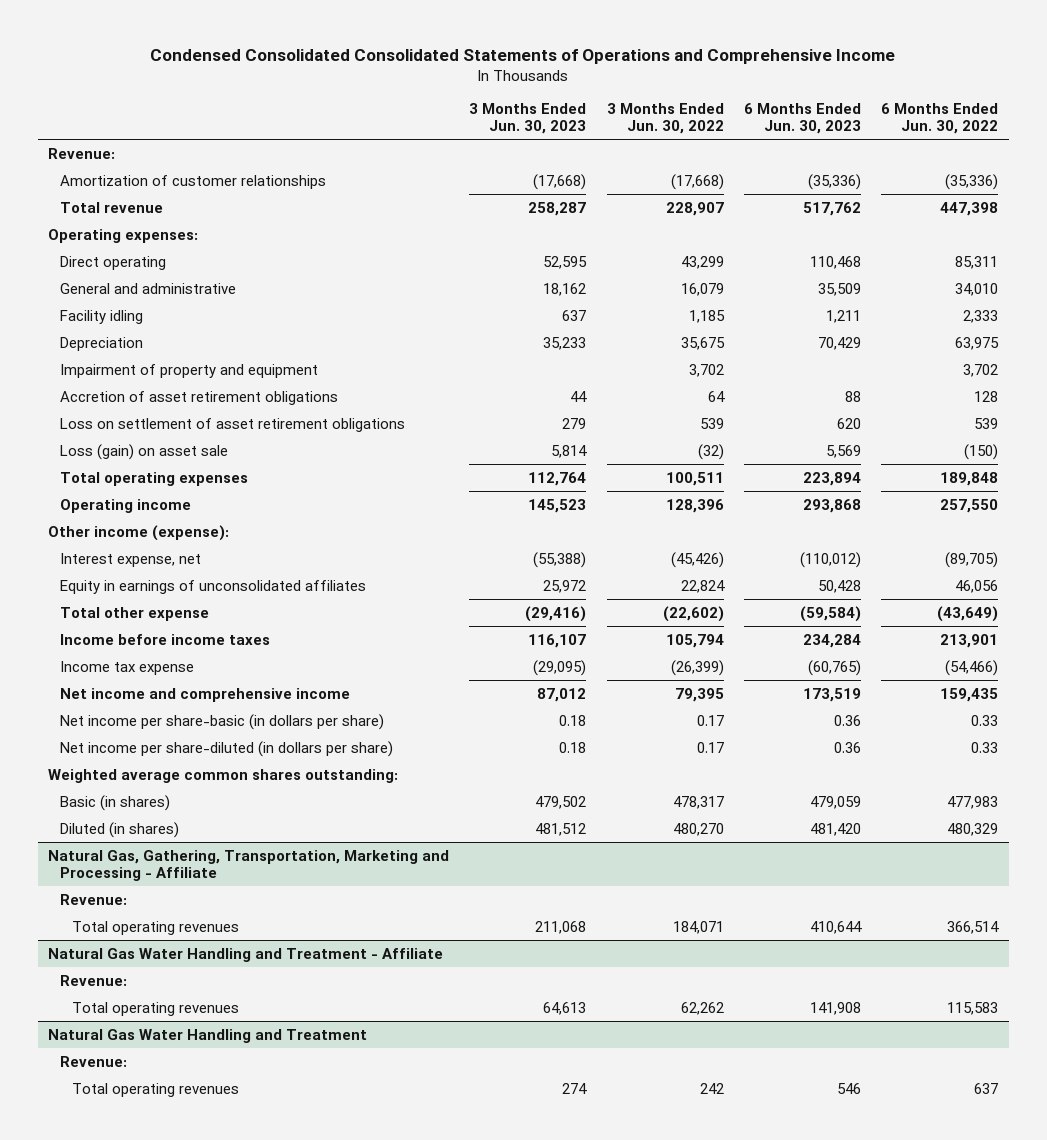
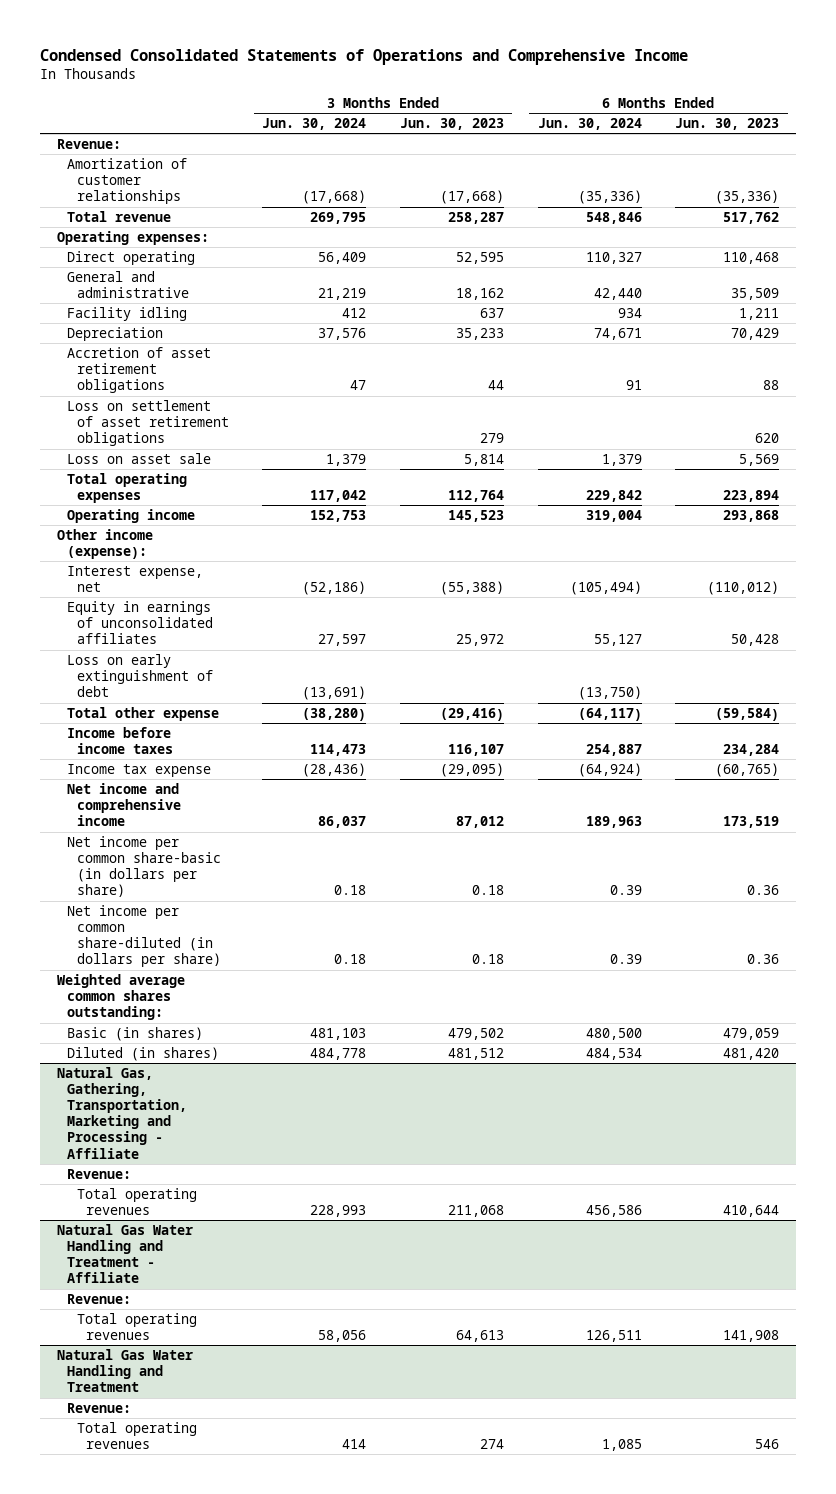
[150,48,896,64] Condensed Consolidated Consolidated Statements of Operations and Comprehensive Income -> [40,49,689,66] Condensed Consolidated Statements of Operations and Comprehensive Income
[606,103,724,135] 3 Months Ended Jun. 30, 2022 -> none
[881,103,999,135] 6 Months Ended Jun. 30, 2022 -> none
none -> [262,118,367,131] Jun. 30, 2024
none -> [537,118,642,131] Jun. 30, 2024
[59,363,318,378] Impairment of property and equipment -> none
[59,443,228,460] Loss (gain) on asset sale -> [66,453,211,465] Loss on asset sale
none -> [66,654,213,698] Loss on early extinguishment of debt
[59,713,384,730] Net income per share-basic (in dollars per share) -> [66,836,221,898] Net income per common share-basic (in dollars per share)
[59,740,393,757] Net income per share-diluted (in dollars per share) -> [66,905,221,968] Net income per common share-diluted (in dollars per share)

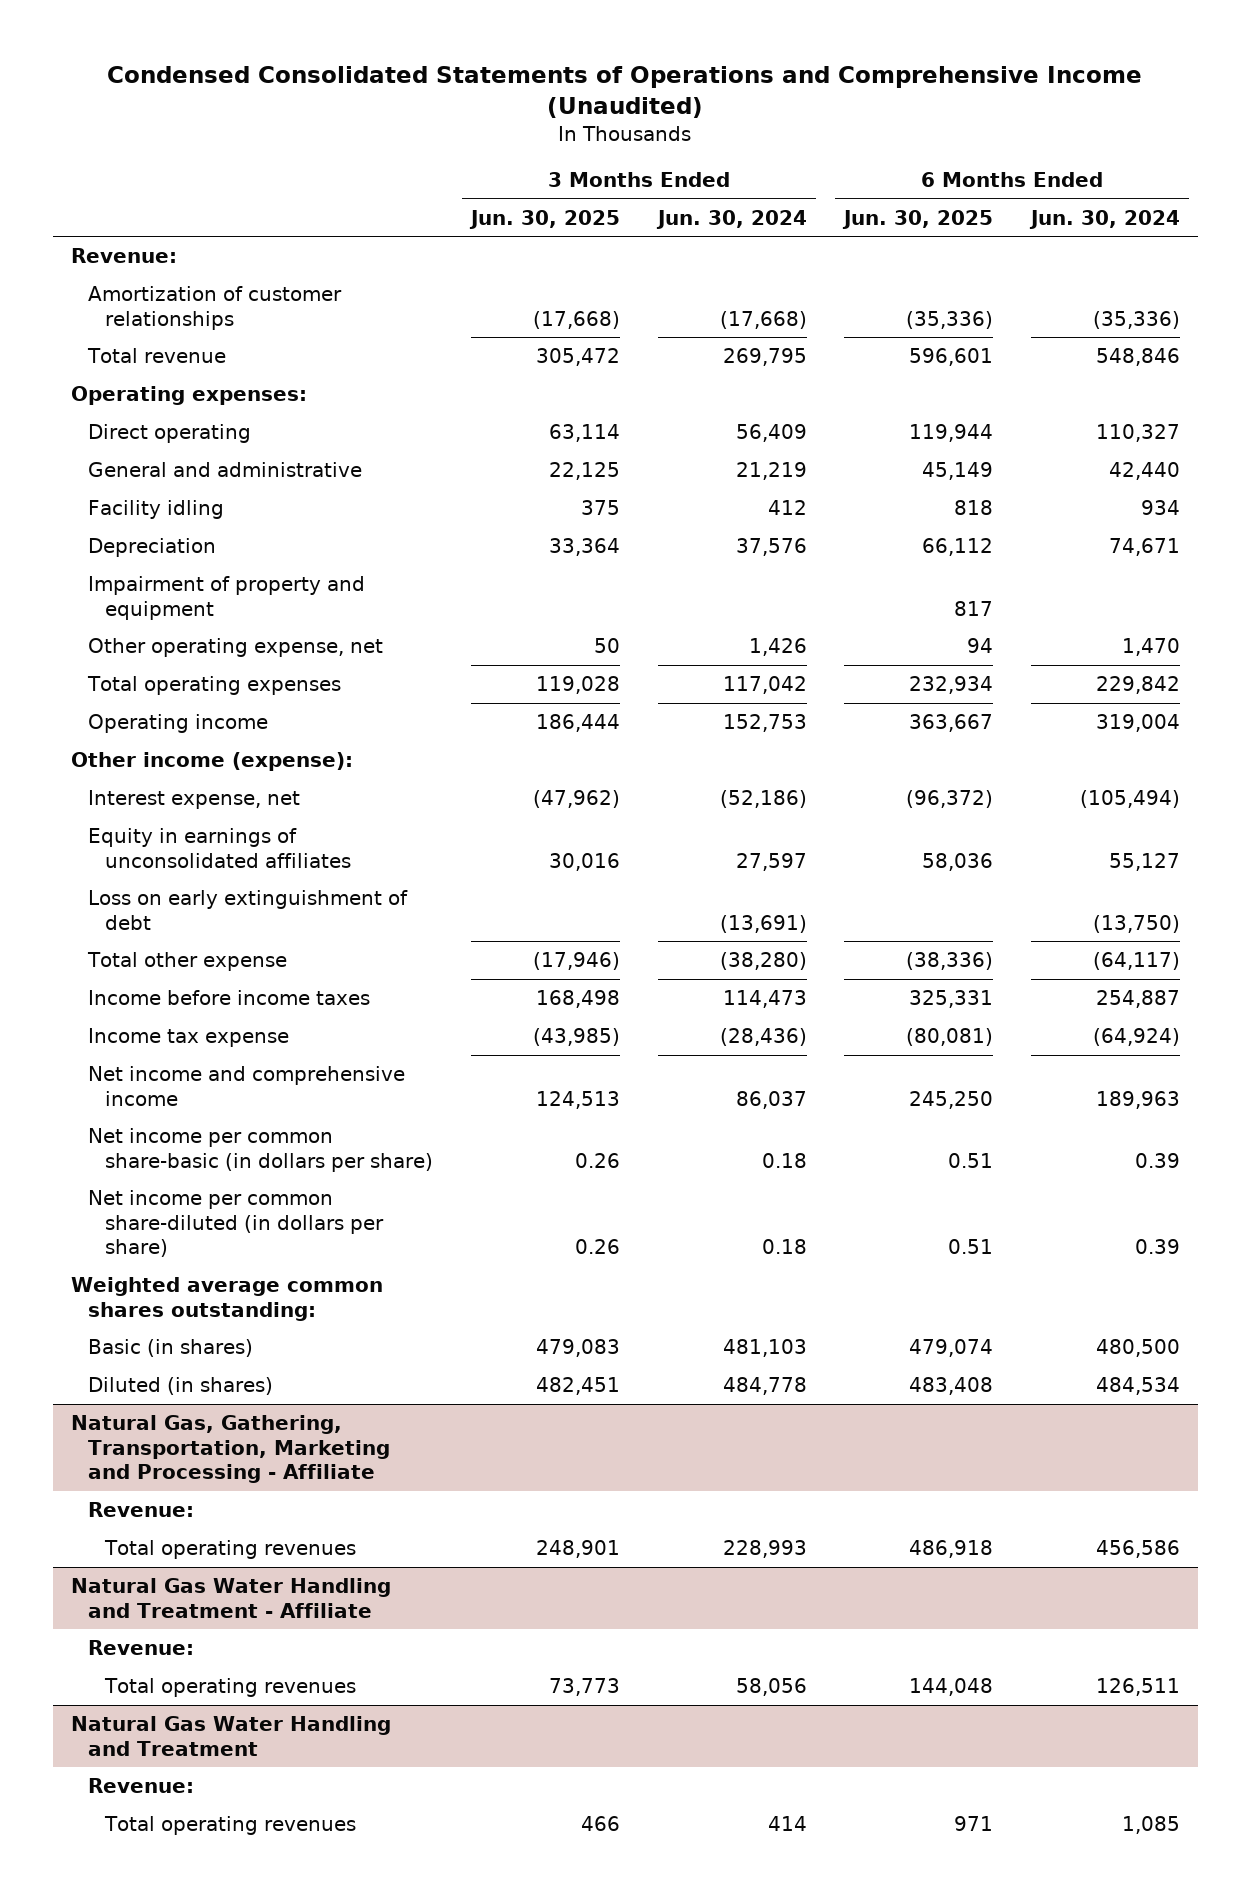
[40,49,689,66] Condensed Consolidated Statements of Operations and Comprehensive Income -> [107,66,1143,119] Condensed Consolidated Statements of Operations and Comprehensive Income (Unaudited)
[399,118,504,131] Jun. 30, 2023 -> none
[675,118,780,131] Jun. 30, 2023 -> none
none -> [469,209,621,229] Jun. 30, 2025
none -> [842,209,994,229] Jun. 30, 2025
[66,347,211,394] Accretion of asset retirement obligations -> none
[66,400,229,447] Loss on settlement of asset retirement obligations -> none
[66,453,211,465] Loss on asset sale -> none
none -> [88,576,366,620] Impairment of property and equipment
none -> [88,638,384,658] Other operating expense, net

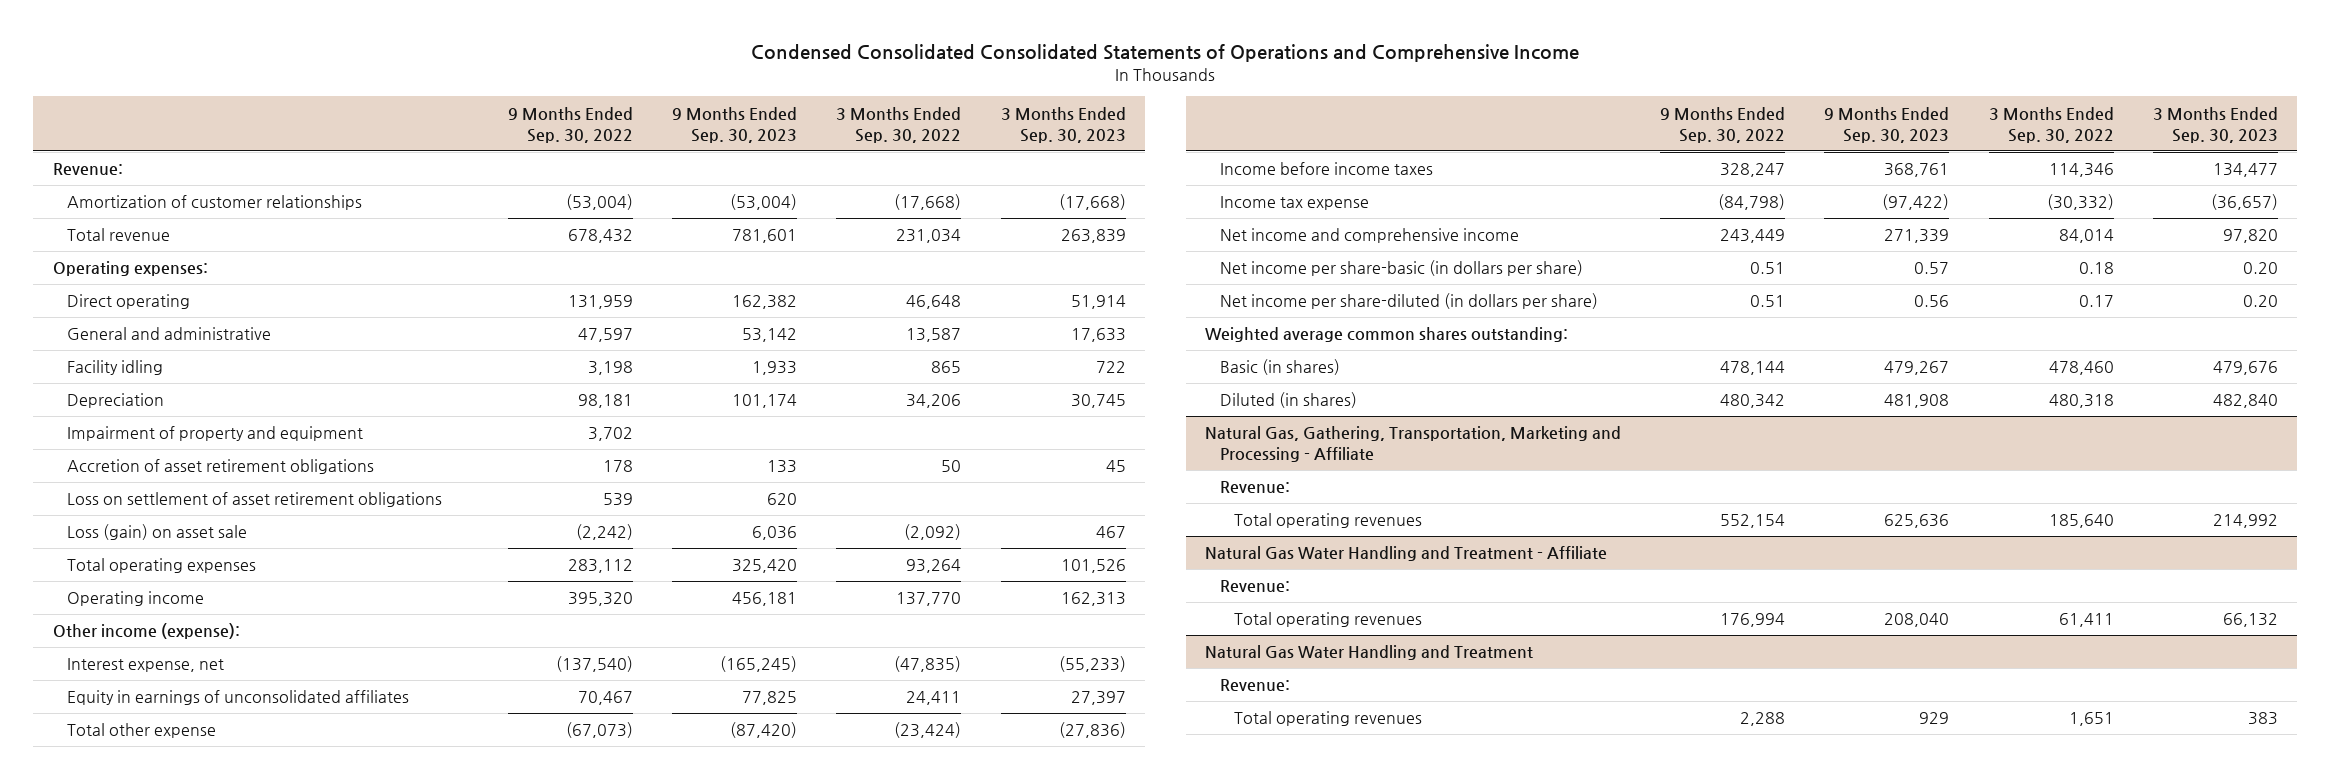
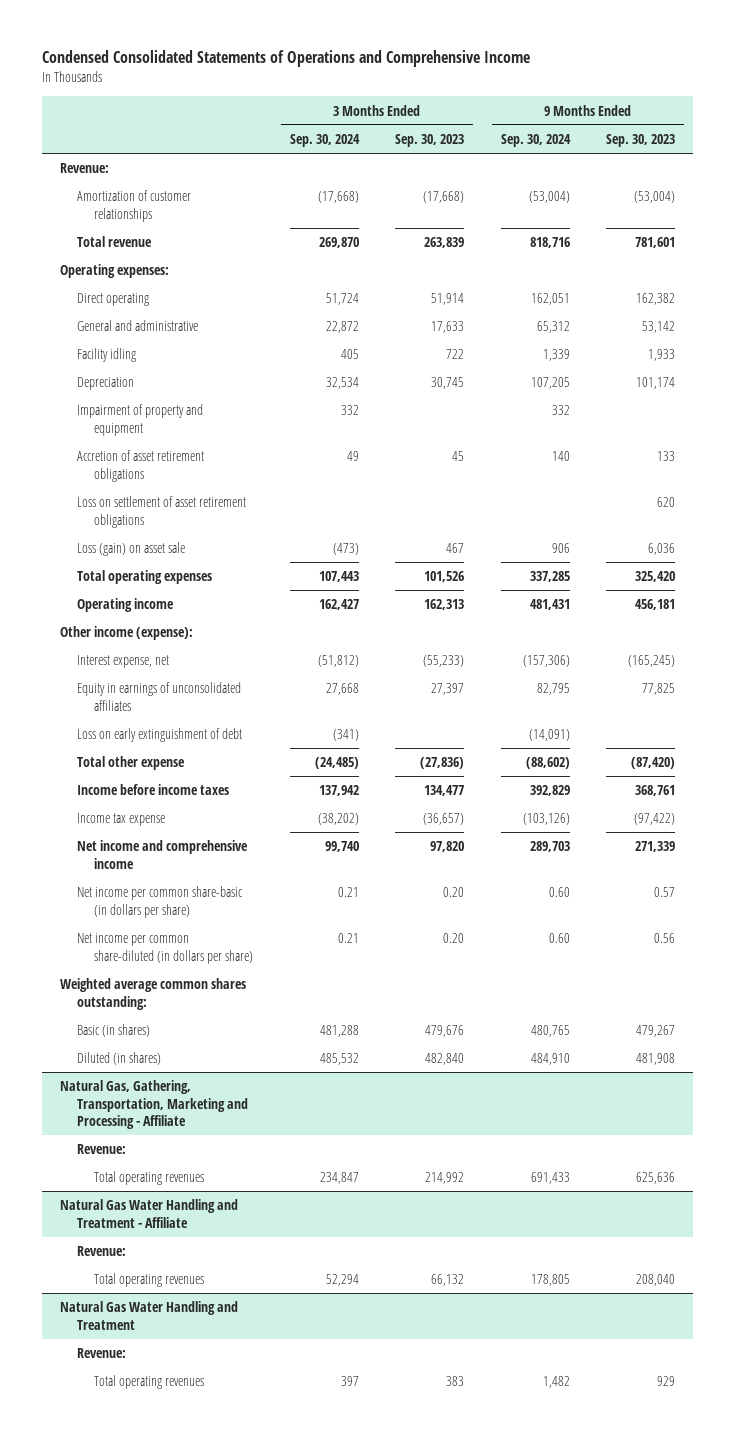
[751,44,1580,63] Condensed Consolidated Consolidated Statements of Operations and Comprehensive Income -> [41,50,530,68] Condensed Consolidated Statements of Operations and Comprehensive Income
[508,106,634,143] 9 Months Ended Sep. 30, 2022 -> none
[836,106,962,143] 3 Months Ended Sep. 30, 2022 -> none
none -> [289,133,360,147] Sep. 30, 2024
none -> [500,133,571,147] Sep. 30, 2024
none -> [77,728,243,743] Loss on early extinguishment of debt
[1219,260,1583,277] Net income per share-basic (in dollars per share) -> [77,886,244,918] Net income per common share-basic (in dollars per share)
[1219,293,1598,310] Net income per share-diluted (in dollars per share) -> [77,933,254,964] Net income per common share-diluted (in dollars per share)

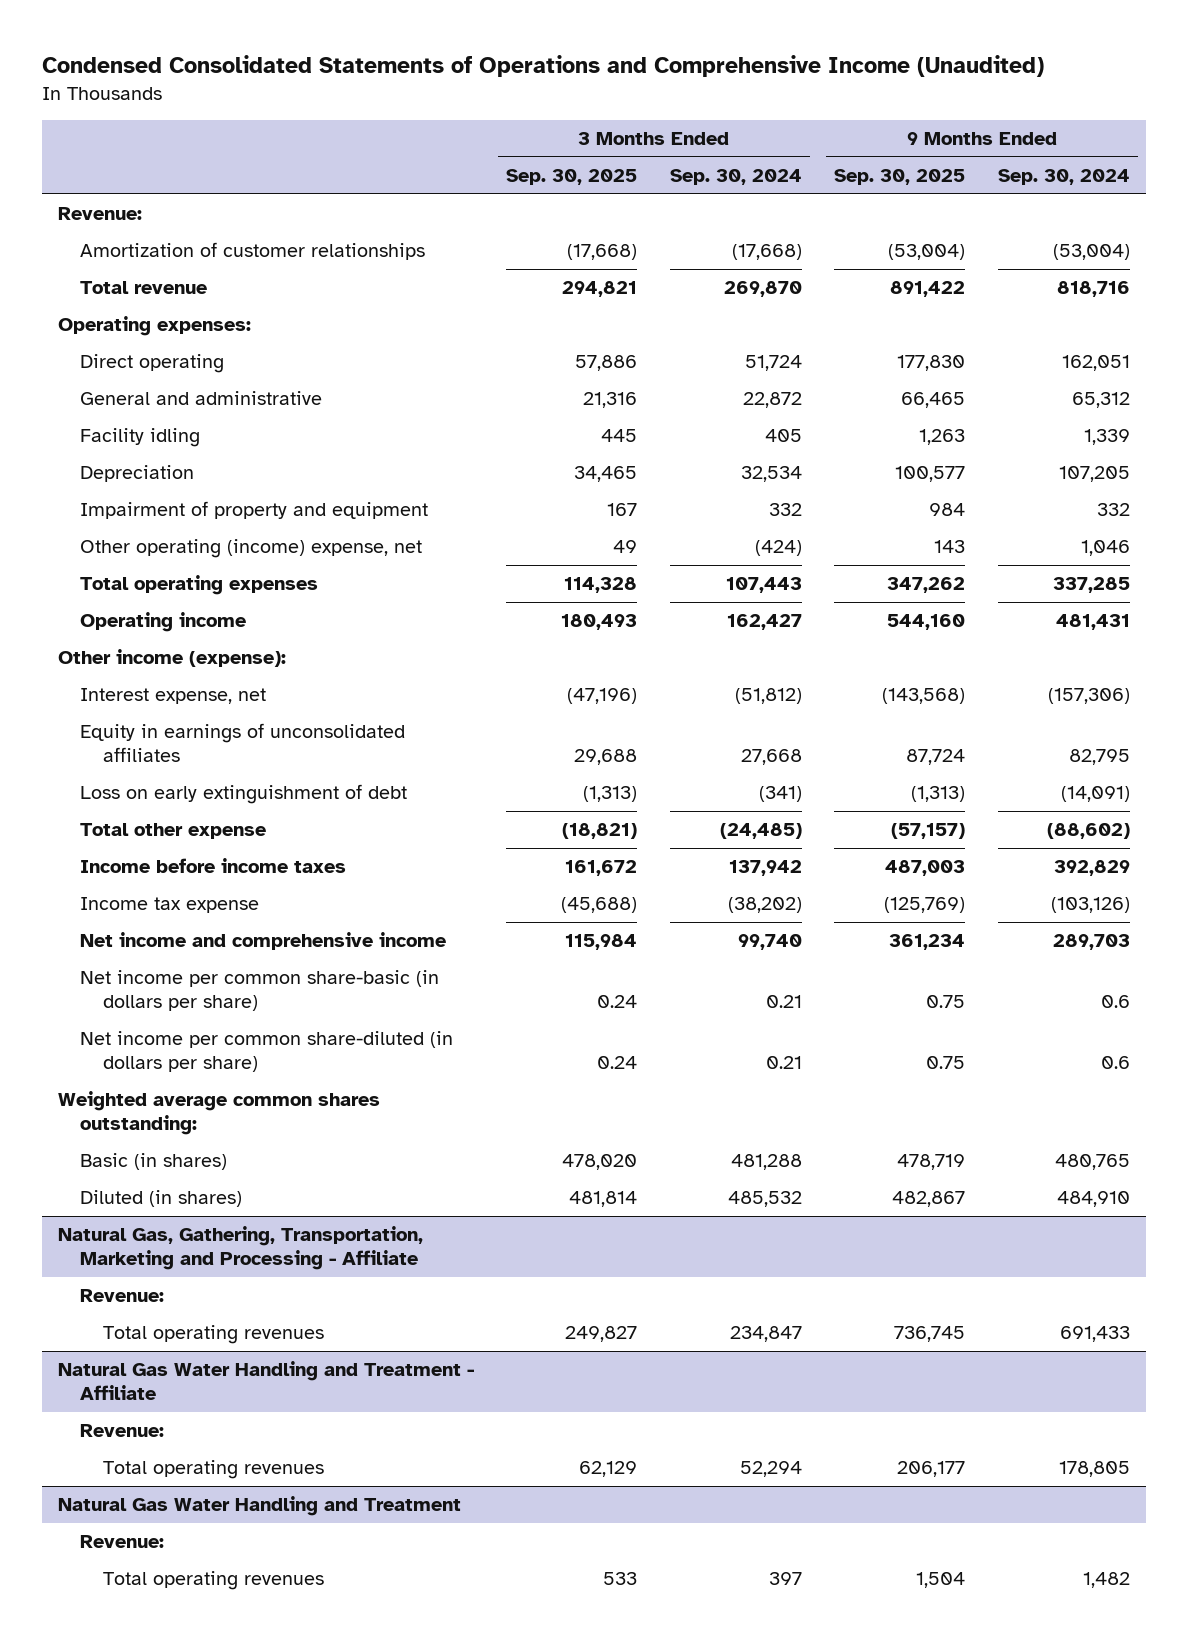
[41,50,530,68] Condensed Consolidated Statements of Operations and Comprehensive Income -> [41,54,1044,77] Condensed Consolidated Statements of Operations and Comprehensive Income (Unaudited)
[395,133,465,147] Sep. 30, 2023 -> none
[606,133,676,147] Sep. 30, 2023 -> none
none -> [506,169,638,186] Sep. 30, 2025
none -> [834,169,966,186] Sep. 30, 2025
[77,450,205,482] Accretion of asset retirement obligations -> none
[77,496,247,528] Loss on settlement of asset retirement obligations -> none
[77,542,186,557] Loss (gain) on asset sale -> none
none -> [80,539,423,559] Other operating (income) expense, net
[548,887,570,898] 0.60 -> [1100,995,1130,1009] 0.6
[548,933,570,944] 0.60 -> [1100,1056,1130,1070] 0.6

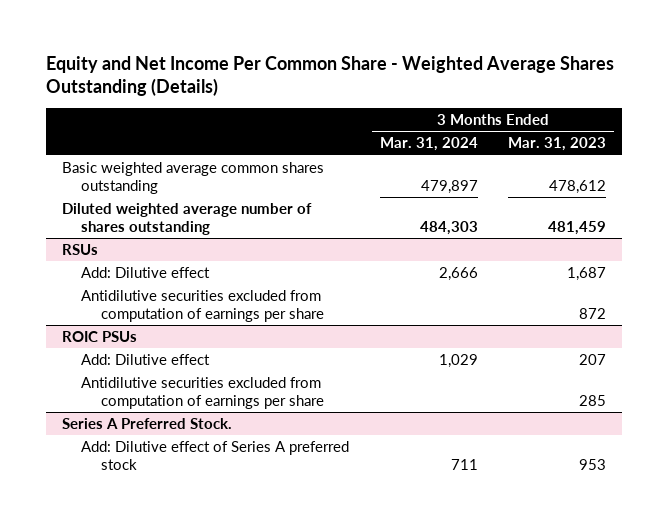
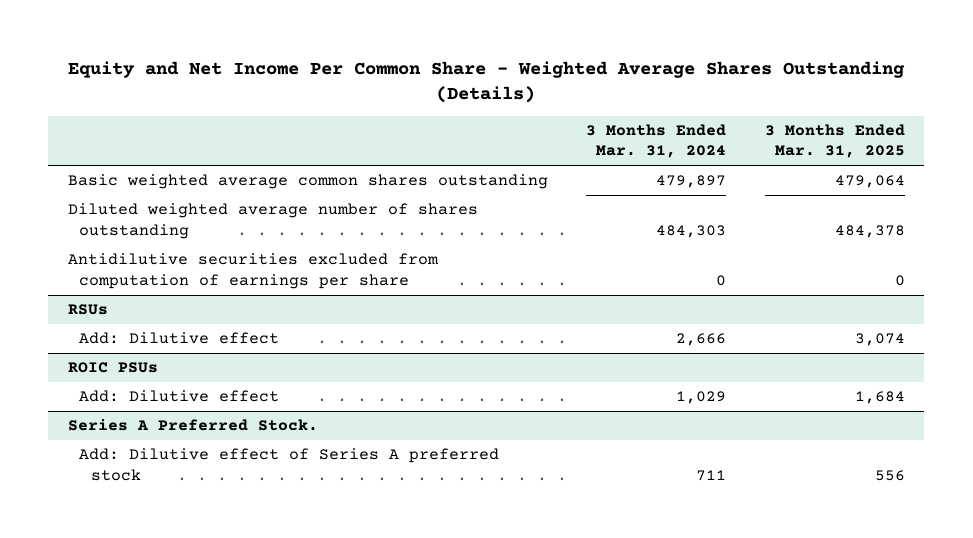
[508,137,607,152] Mar. 31, 2023 -> none
none -> [764,124,905,159] 3 Months Ended Mar. 31, 2025
none -> [67,253,439,289] Antidilutive securities excluded from computation of earnings per share
[81,290,325,323] Antidilutive securities excluded from computation of earnings per share -> none
[81,377,325,410] Antidilutive securities excluded from computation of earnings per share -> none

